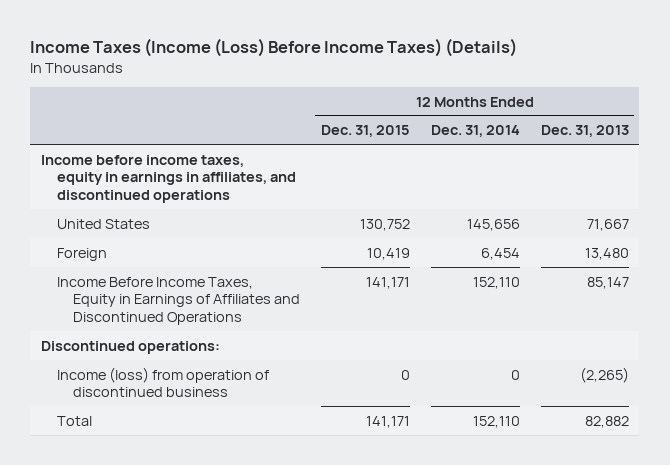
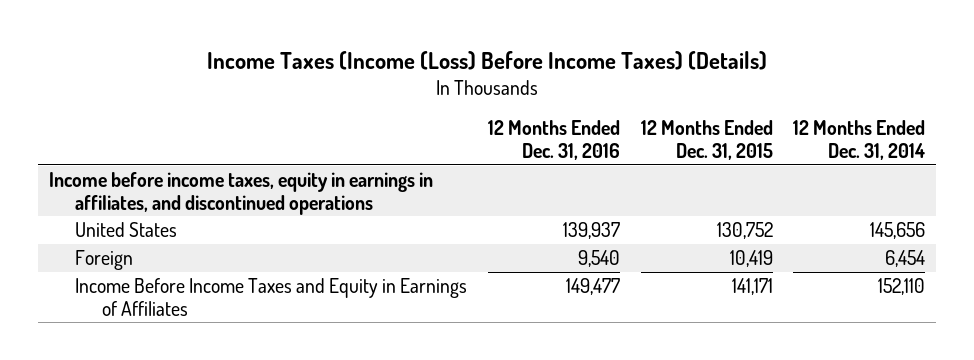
[540,125,629,138] Dec. 31, 2013 -> none
none -> [487,120,620,160] 12 Months Ended Dec. 31, 2016
[40,340,220,354] Discontinued operations: -> none
[56,366,269,398] Income (loss) from operation of discontinued business -> none
[56,415,92,426] Total -> none
[56,276,300,325] Income Before Income Taxes, Equity in Earnings of Affiliates and Discontinued Operations -> [75,278,468,316] Income Before Income Taxes and Equity in Earnings of Affiliates

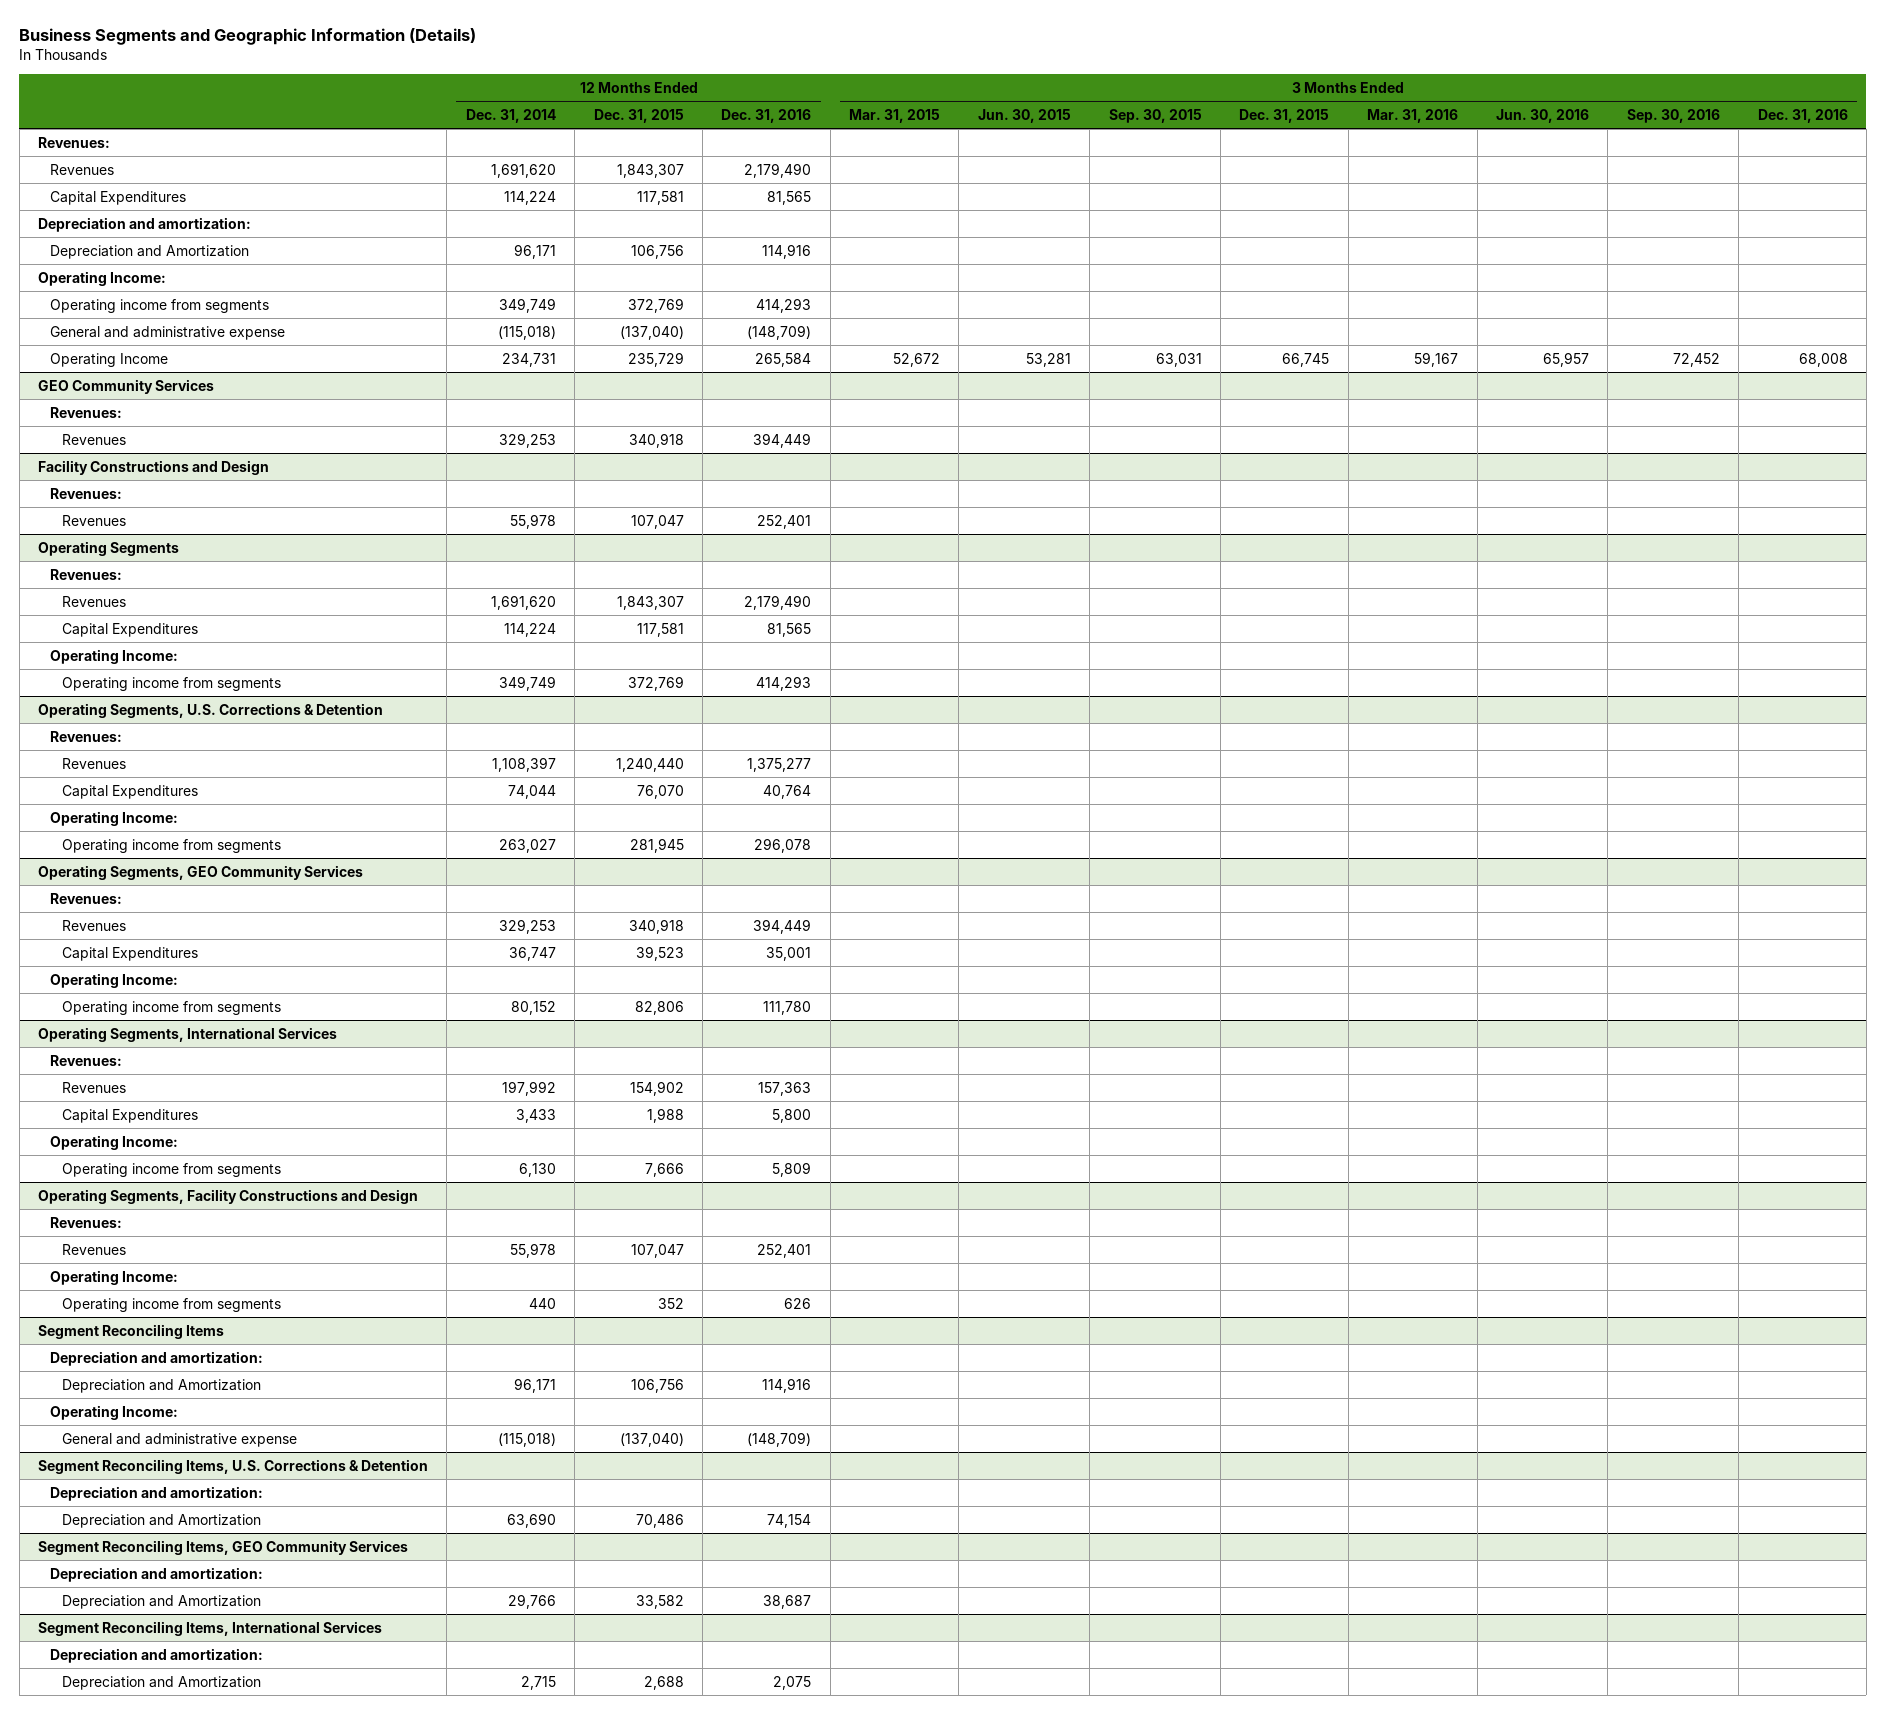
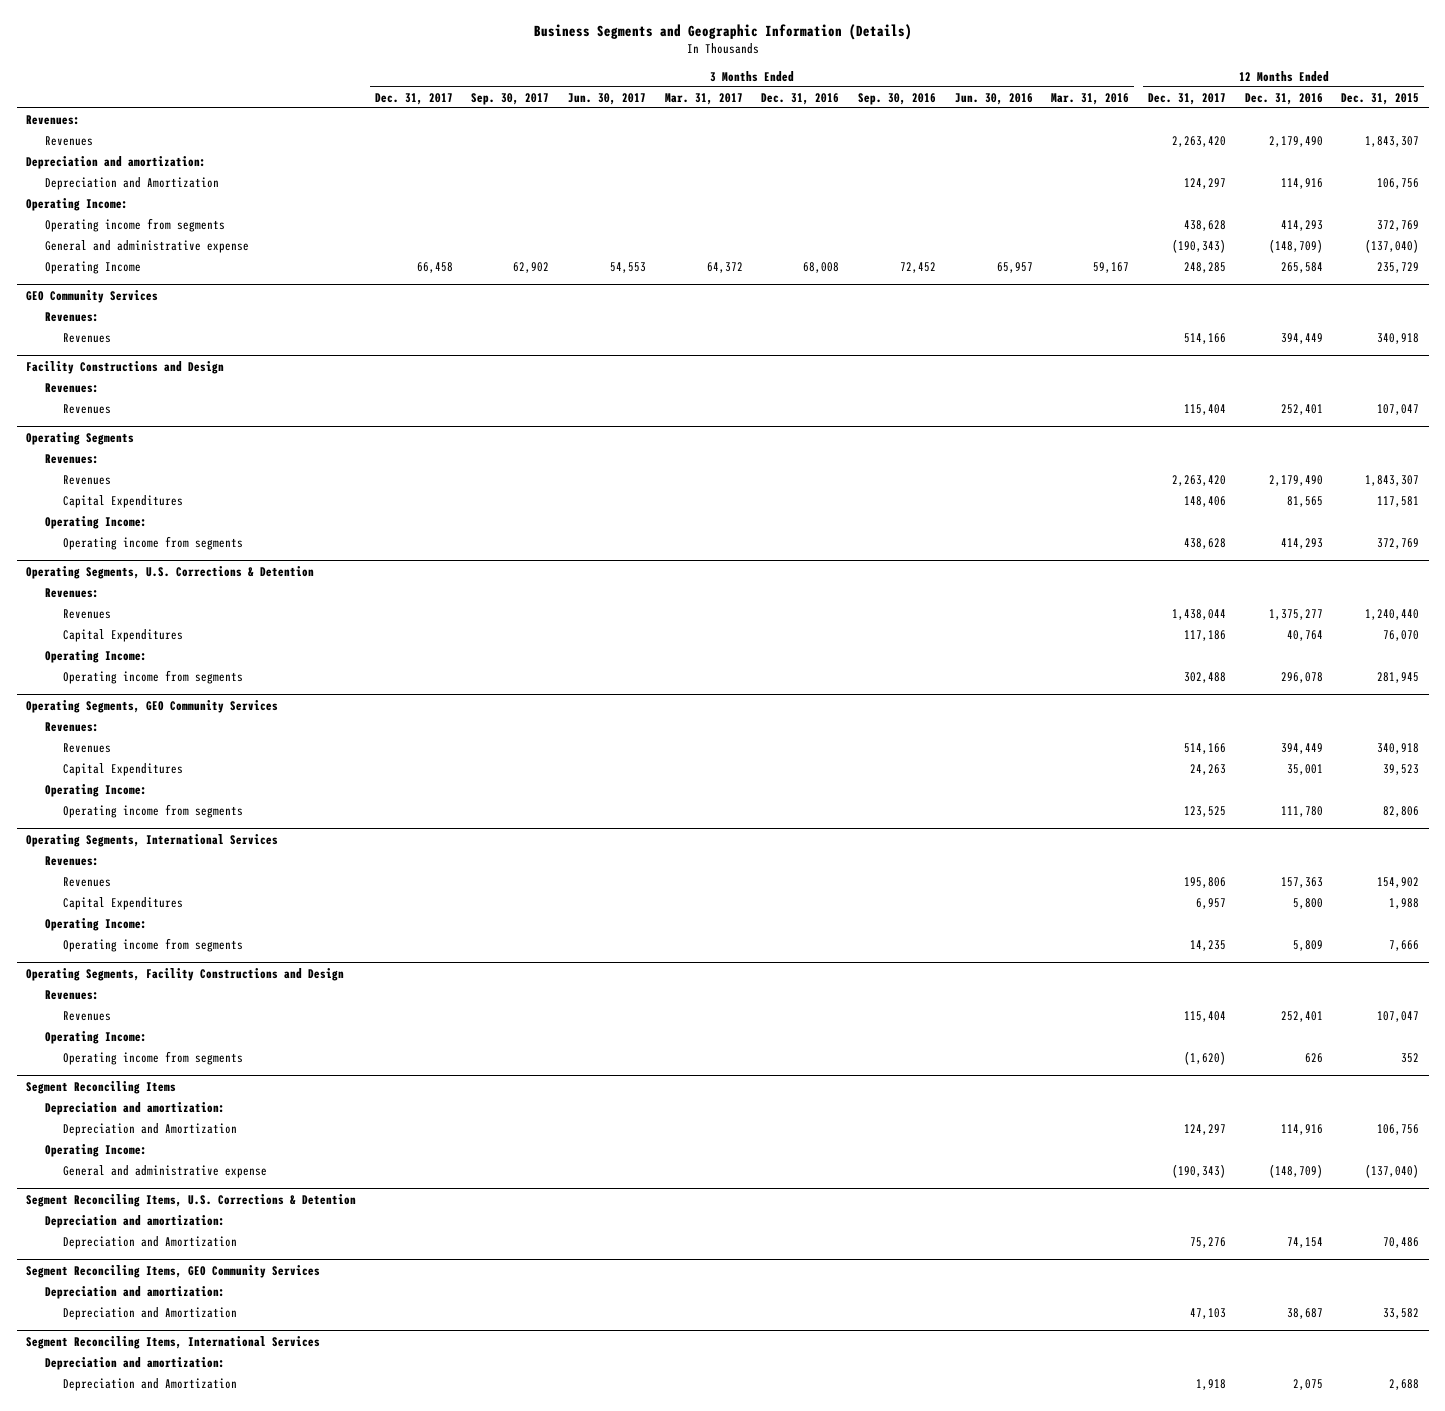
[465,109,556,124] Dec. 31, 2014 -> none
[849,109,941,124] Mar. 31, 2015 -> none
[977,109,1071,124] Jun. 30, 2015 -> none
[1108,109,1202,124] Sep. 30, 2015 -> none
[1239,109,1330,124] Dec. 31, 2015 -> none
none -> [374,92,453,105] Dec. 31, 2017
none -> [471,92,550,105] Sep. 30, 2017
none -> [568,92,647,105] Jun. 30, 2017
none -> [664,92,743,105] Mar. 31, 2017
none -> [1147,92,1226,105] Dec. 31, 2017
[49,190,186,205] Capital Expenditures -> none

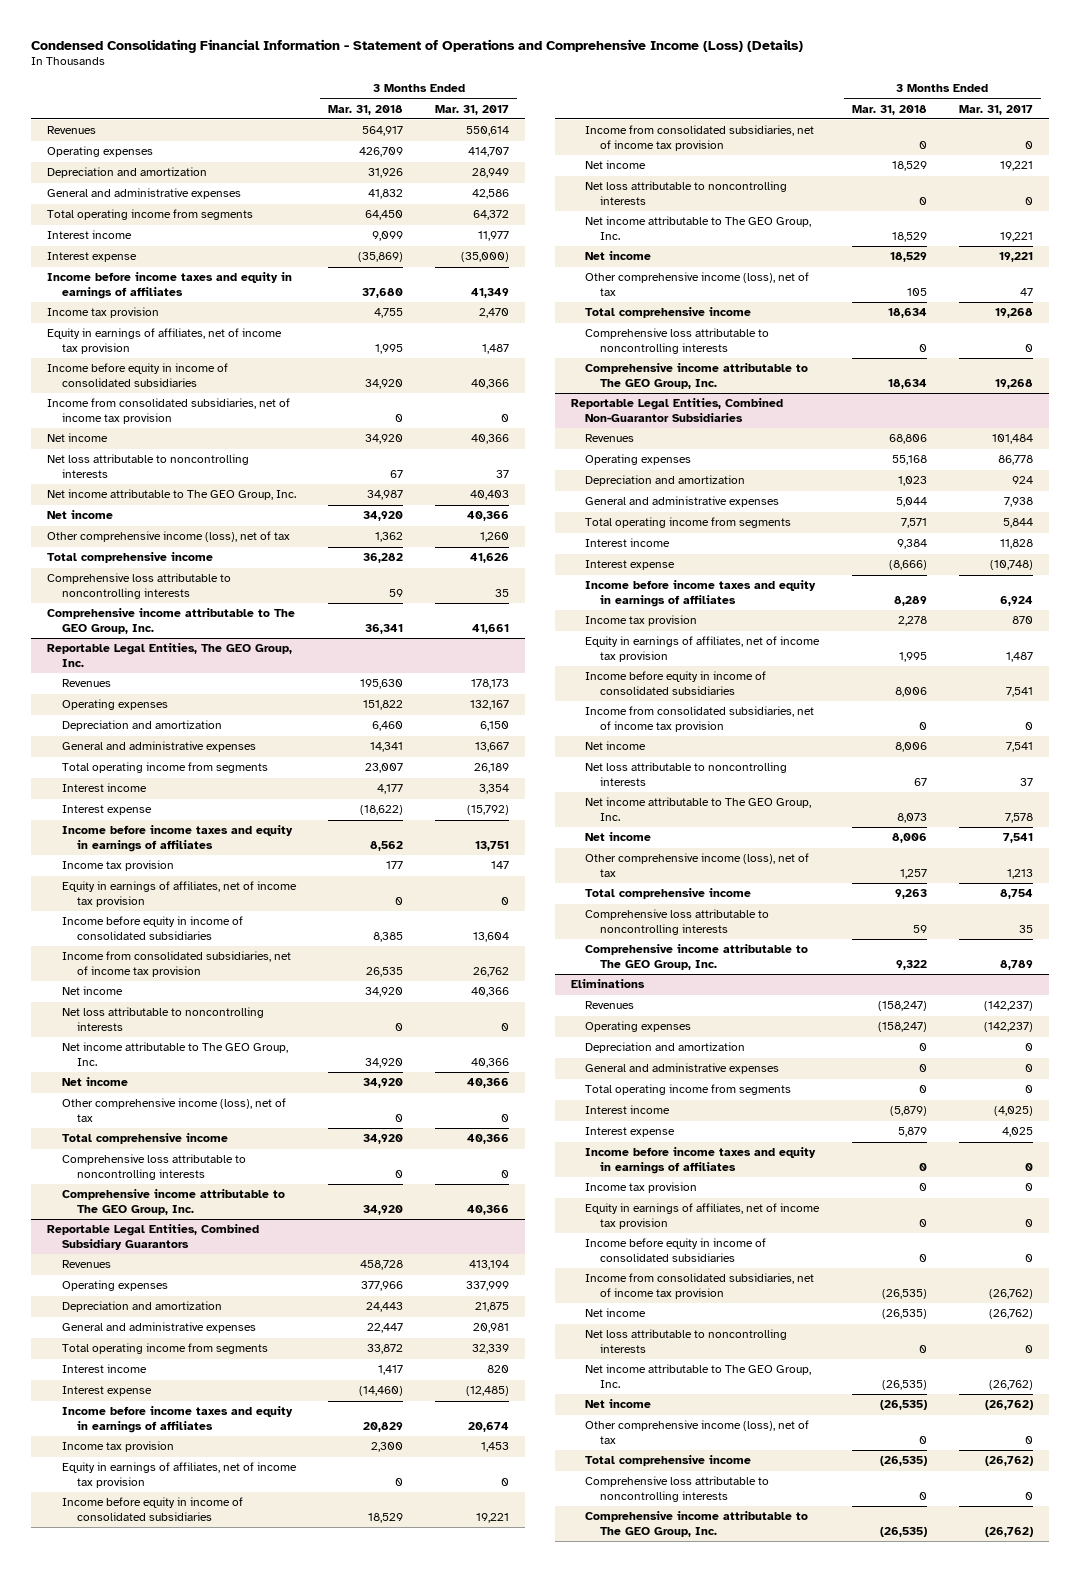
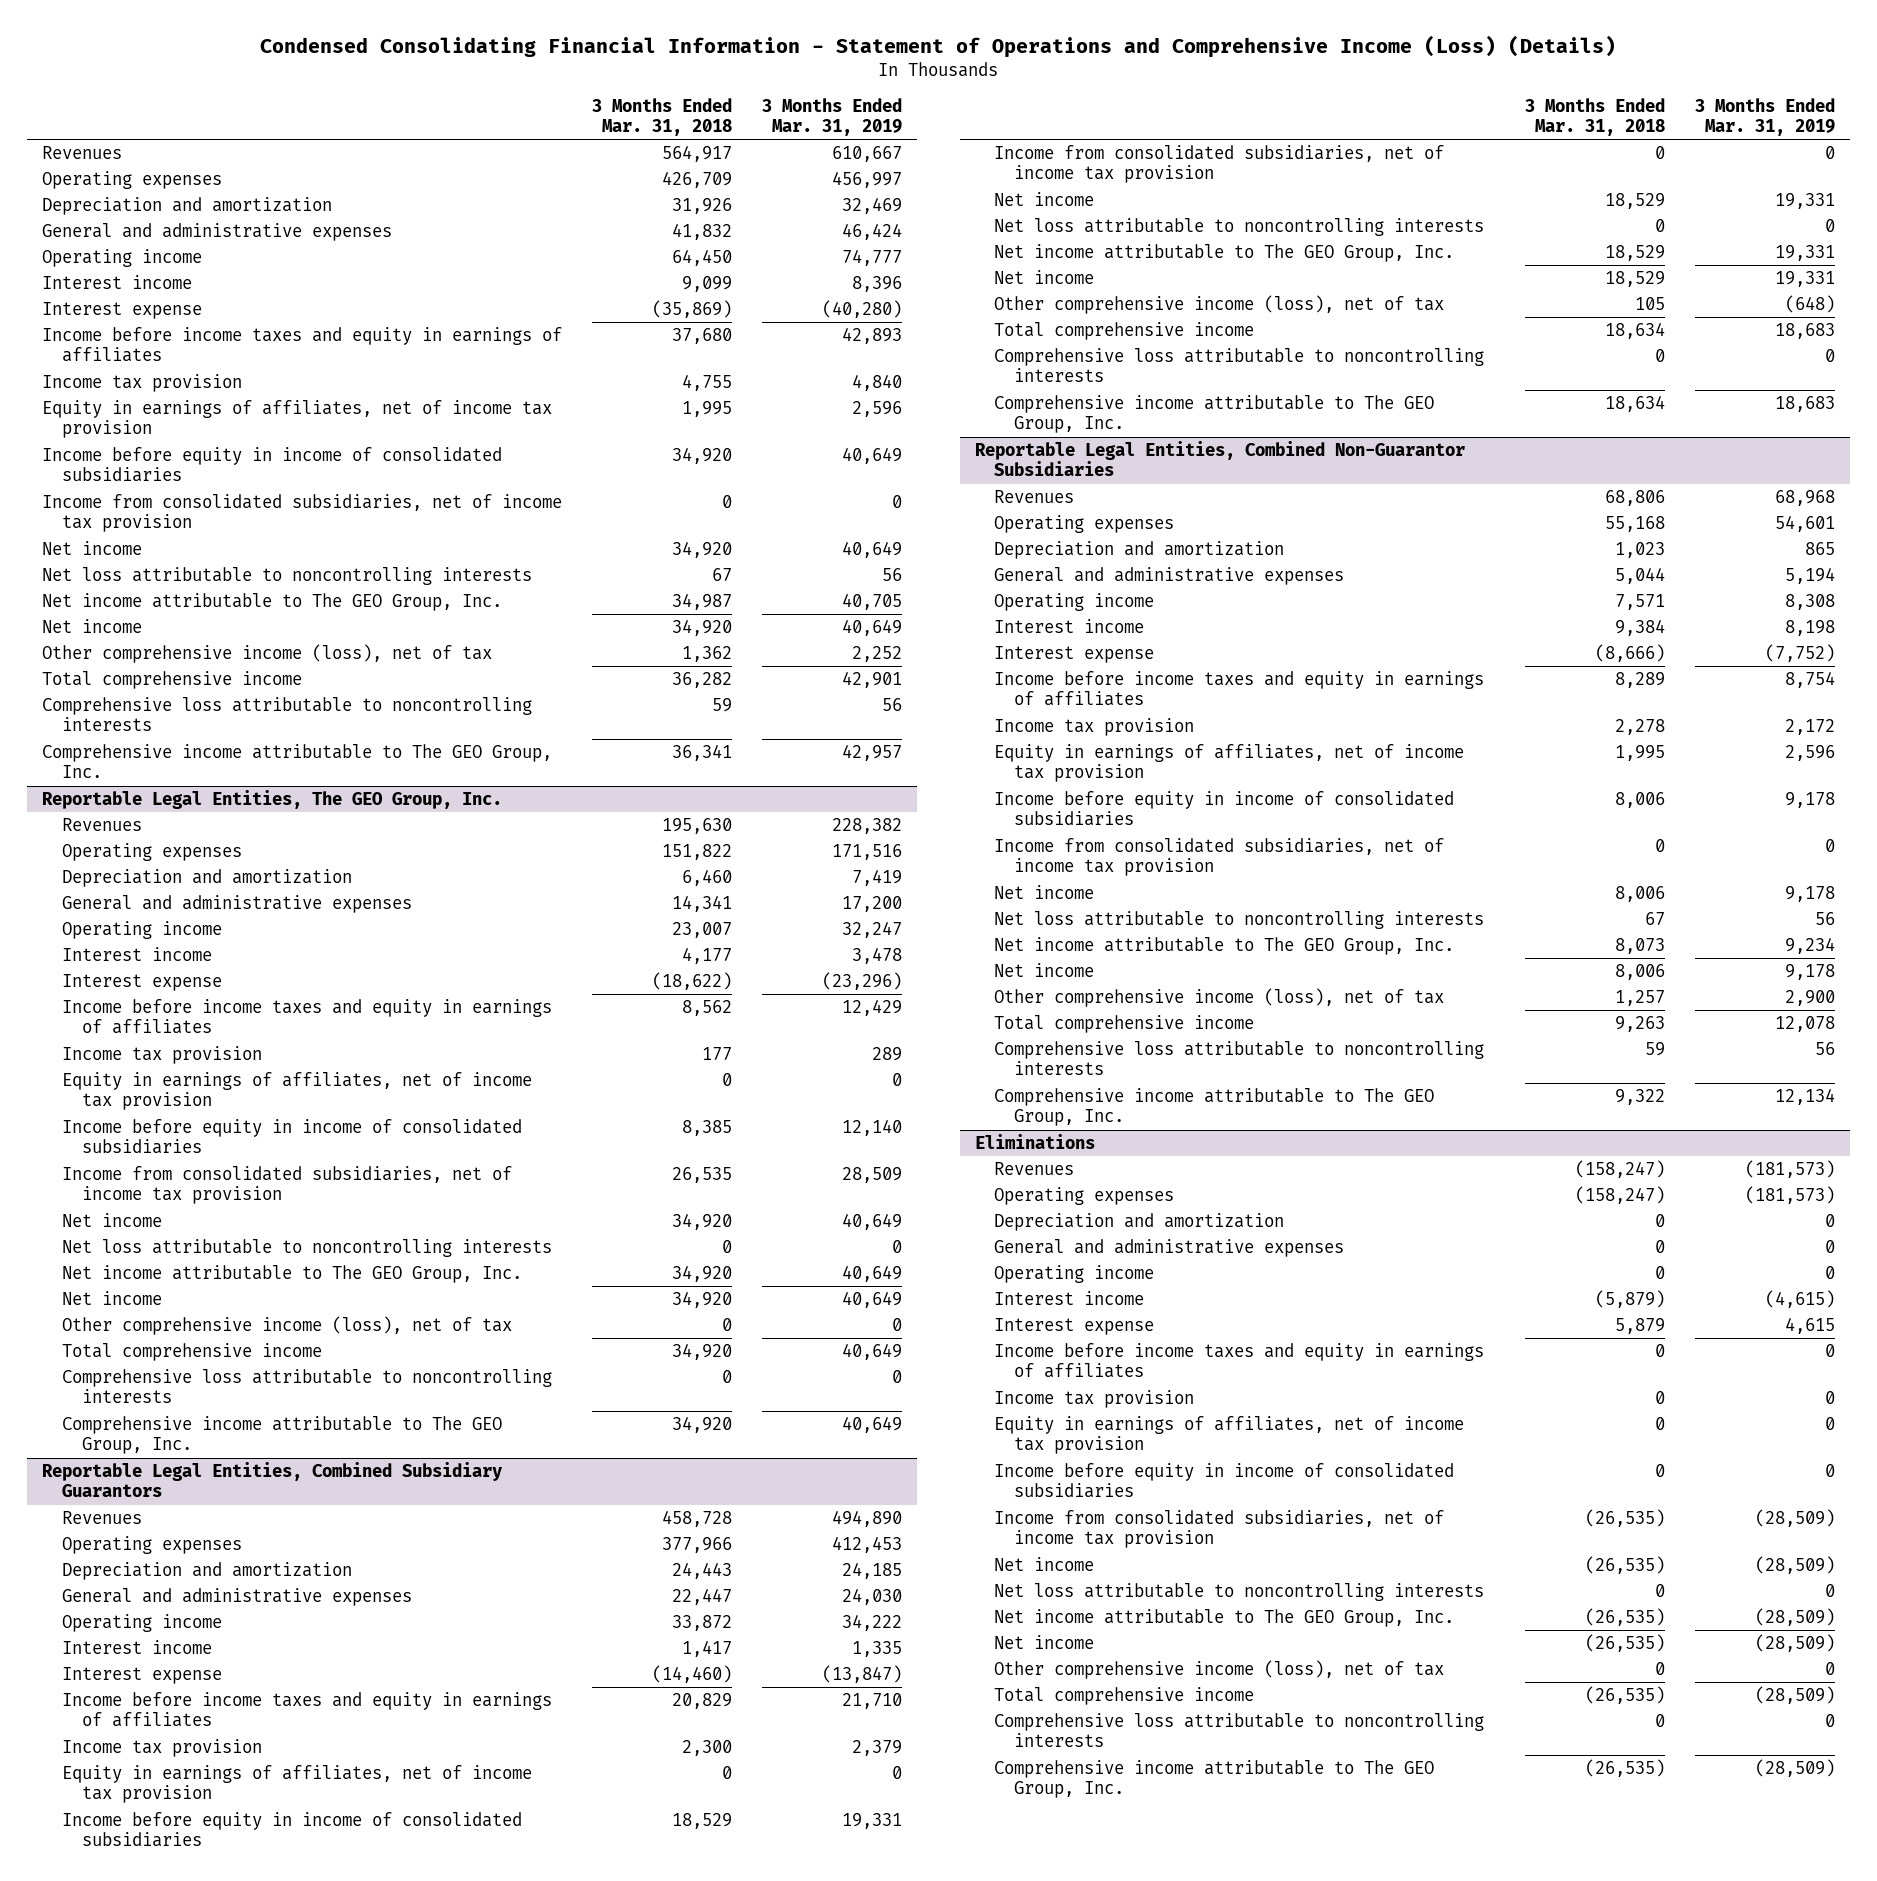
[435,104,510,115] Mar. 31, 2017 -> none
none -> [762,97,903,137] 3 Months Ended Mar. 31, 2019
[47,209,254,221] Total operating income from segments -> [41,248,202,267] Operating income
[61,762,268,774] Total operating income from segments -> [61,920,222,939] Operating income
[61,1343,268,1355] Total operating income from segments -> [61,1613,222,1632] Operating income
[585,517,792,529] Total operating income from segments -> [994,592,1155,611] Operating income
[585,1084,792,1096] Total operating income from segments -> [994,1264,1155,1283] Operating income

